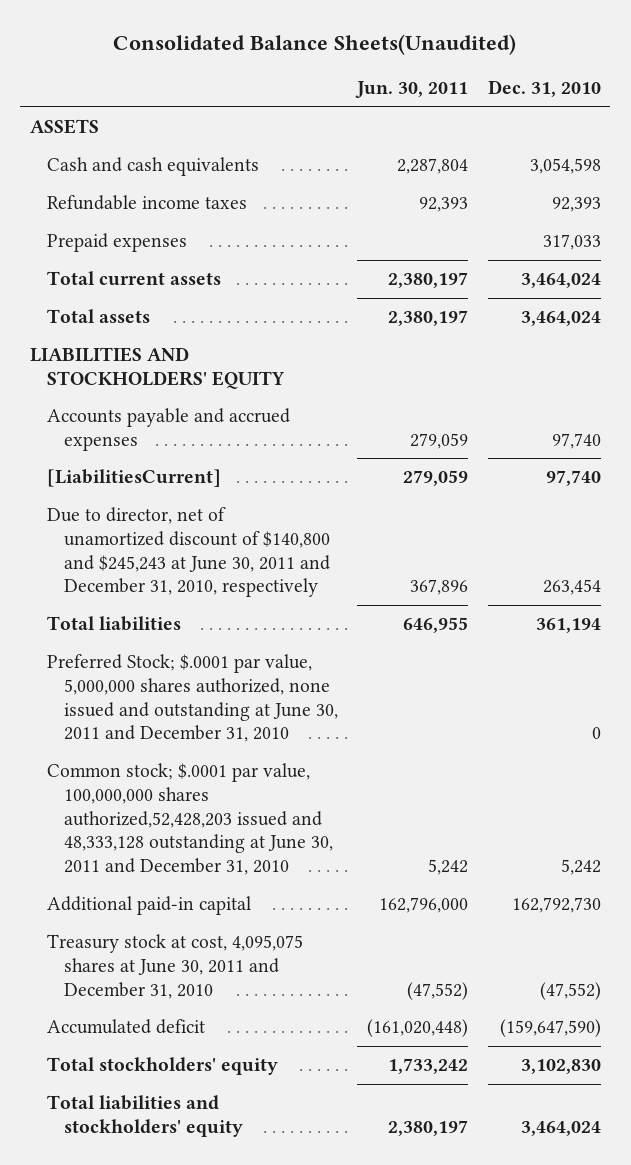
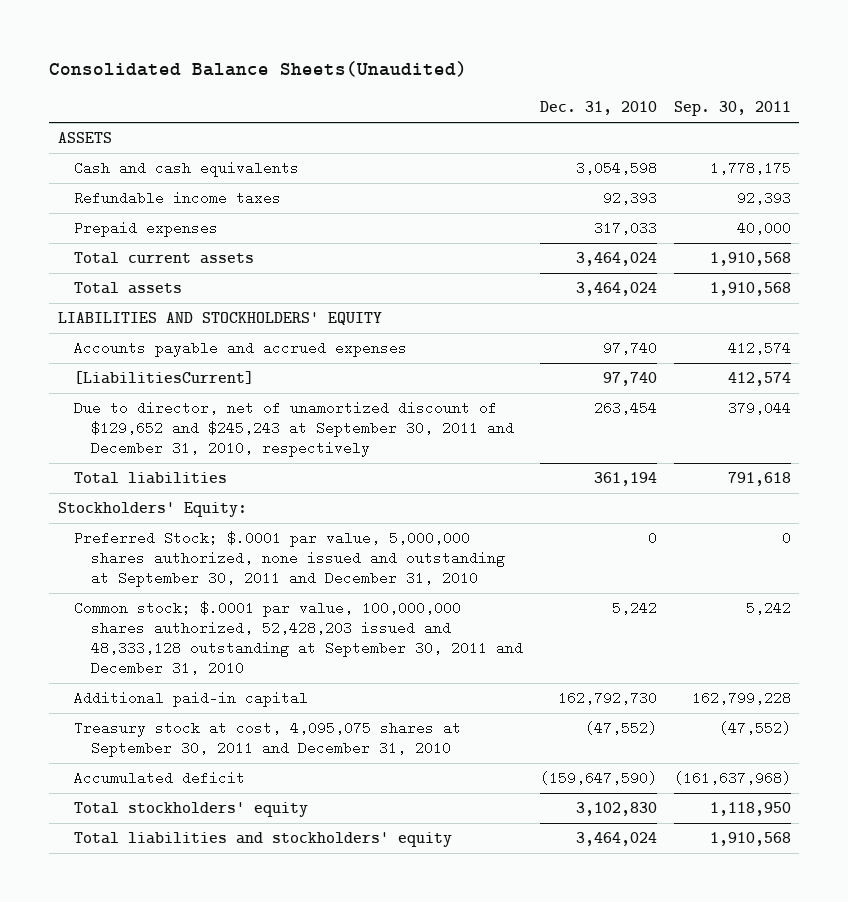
[355,81,469,99] Jun. 30, 2011 -> none
none -> [673,101,791,117] Sep. 30, 2011
[46,507,331,598] Due to director, net of unamortized discount of $140,800 and $245,243 at June 30, 2011 and December 31, 2010, respectively -> [74,401,514,458] Due to director, net of unamortized discount of $129,652 and $245,243 at September 30, 2011 and December 31, 2010, respectively
none -> [57,502,247,518] Stockholders' Equity:
[46,654,339,743] Preferred Stock; $.0001 par value, 5,000,000 shares authorized, none issued and outstanding at June 30, 2011 and December 31, 2010 -> [74,531,505,588] Preferred Stock; $.0001 par value, 5,000,000 shares authorized, none issued and outstanding at September 30, 2011 and December 31, 2010
[46,763,334,876] Common stock; $.0001 par value, 100,000,000 shares authorized,52,428,203 issued and 48,333,128 outstanding at June 30, 2011 and December 31, 2010 -> [74,601,523,676] Common stock; $.0001 par value, 100,000,000 shares authorized, 52,428,203 issued and 48,333,128 outstanding at September 30, 2011 and December 31, 2010
[46,934,303,999] Treasury stock at cost, 4,095,075 shares at June 30, 2011 and December 31, 2010 -> [74,721,462,758] Treasury stock at cost, 4,095,075 shares at September 30, 2011 and December 31, 2010

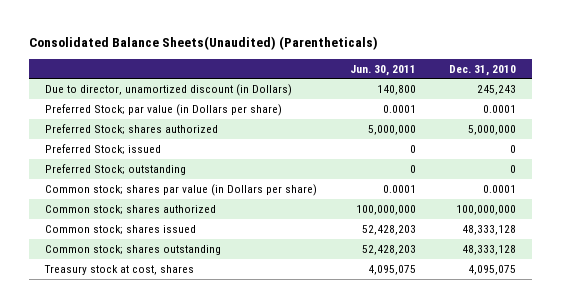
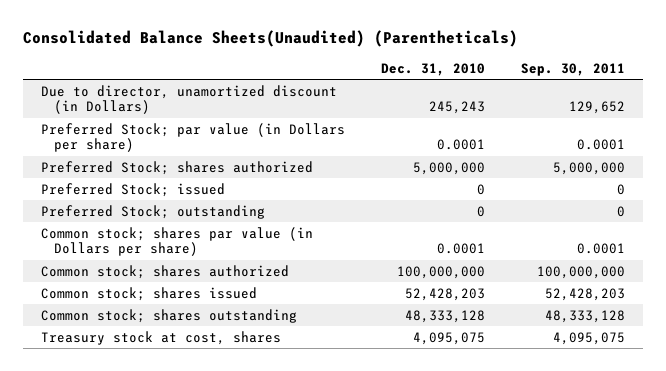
[350,64,417,76] Jun. 30, 2011 -> none
none -> [520,62,625,76] Sep. 30, 2011
[461,224,516,235] 48,333,128 -> [404,287,485,301] 52,428,203

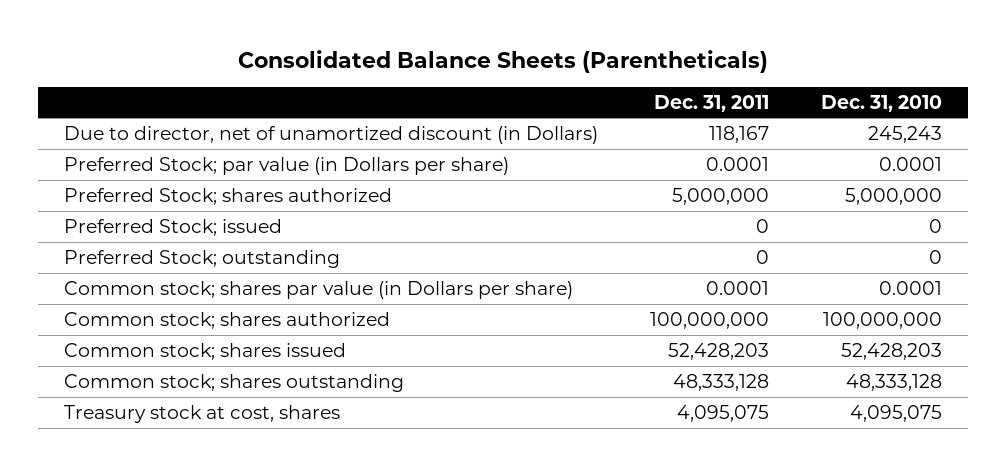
[22,30,518,48] Consolidated Balance Sheets(Unaudited) (Parentheticals) -> [237,49,768,73] Consolidated Balance Sheets (Parentheticals)
[520,62,625,76] Sep. 30, 2011 -> none
none -> [653,94,769,112] Dec. 31, 2011
[40,84,337,115] Due to director, unamortized discount (in Dollars) -> [63,126,598,145] Due to director, net of unamortized discount (in Dollars)

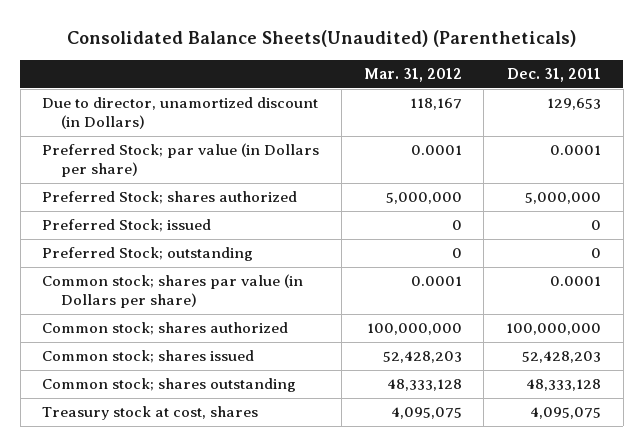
[237,49,768,73] Consolidated Balance Sheets (Parentheticals) -> [66,30,576,48] Consolidated Balance Sheets(Unaudited) (Parentheticals)
[820,94,942,112] Dec. 31, 2010 -> none
none -> [363,68,462,83] Mar. 31, 2012
[63,126,598,145] Due to director, net of unamortized discount (in Dollars) -> [42,97,319,129] Due to director, unamortized discount (in Dollars)
[708,126,769,144] 118,167 -> [546,98,601,111] 129,653

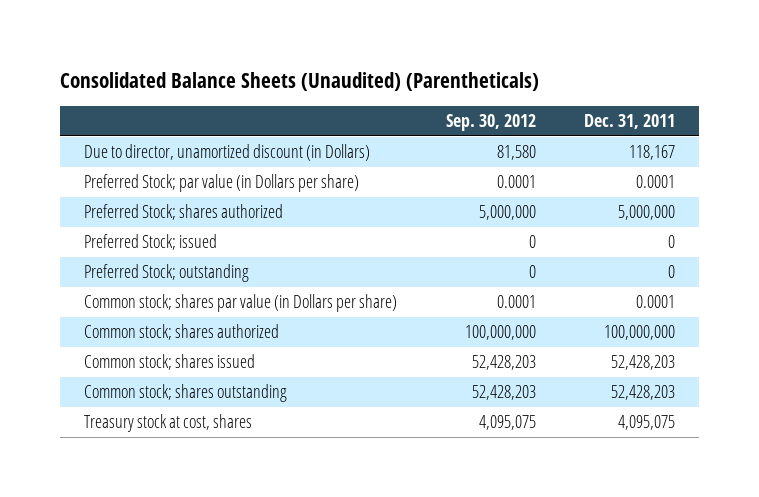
[66,30,576,48] Consolidated Balance Sheets(Unaudited) (Parentheticals) -> [59,71,539,91] Consolidated Balance Sheets (Unaudited) (Parentheticals)
[363,68,462,83] Mar. 31, 2012 -> none
none -> [445,114,536,132] Sep. 30, 2012
[546,98,601,111] 129,653 -> [629,145,676,161] 118,167
[525,379,601,392] 48,333,128 -> [611,385,676,401] 52,428,203

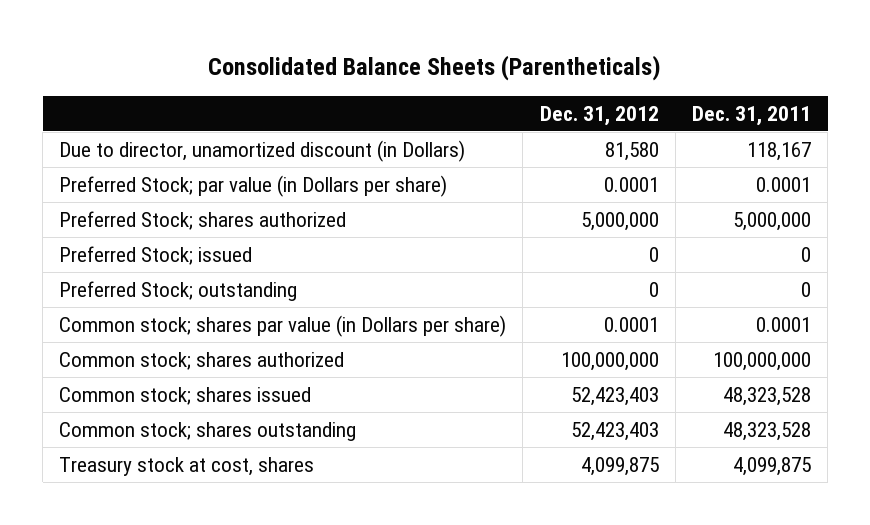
[59,71,539,91] Consolidated Balance Sheets (Unaudited) (Parentheticals) -> [208,55,662,82] Consolidated Balance Sheets (Parentheticals)
[445,114,536,132] Sep. 30, 2012 -> none
none -> [539,105,659,126] Dec. 31, 2012
[611,355,676,371] 52,428,203 -> [723,386,812,406] 48,323,528
[611,385,676,401] 52,428,203 -> [723,421,812,441] 48,323,528
[618,415,676,431] 4,095,075 -> [733,456,812,476] 4,099,875

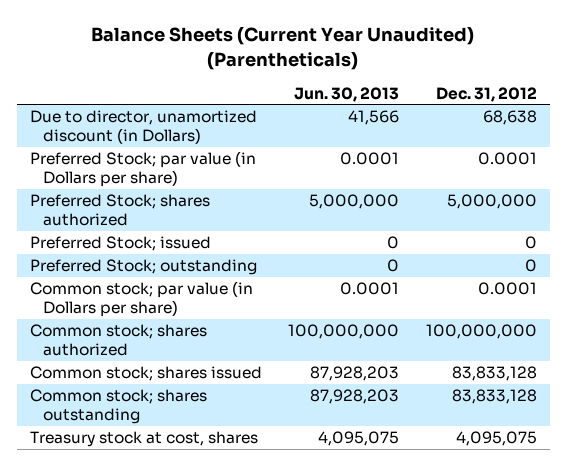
[208,55,662,82] Consolidated Balance Sheets (Parentheticals) -> [91,27,475,70] Balance Sheets (Current Year Unaudited) (Parentheticals)
[692,105,812,126] Dec. 31, 2011 -> none
none -> [294,86,400,102] Jun. 30, 2013
[604,141,659,161] 81,580 -> [482,110,537,126] 68,638
[59,314,507,337] Common stock; shares par value (in Dollars per share) -> [30,281,254,317] Common stock; par value (in Dollars per share)
[570,386,659,406] 52,423,403 -> [451,366,537,382] 83,833,128
[570,421,659,441] 52,423,403 -> [451,389,537,405] 83,833,128
[580,456,659,476] 4,099,875 -> [455,431,537,447] 4,095,075

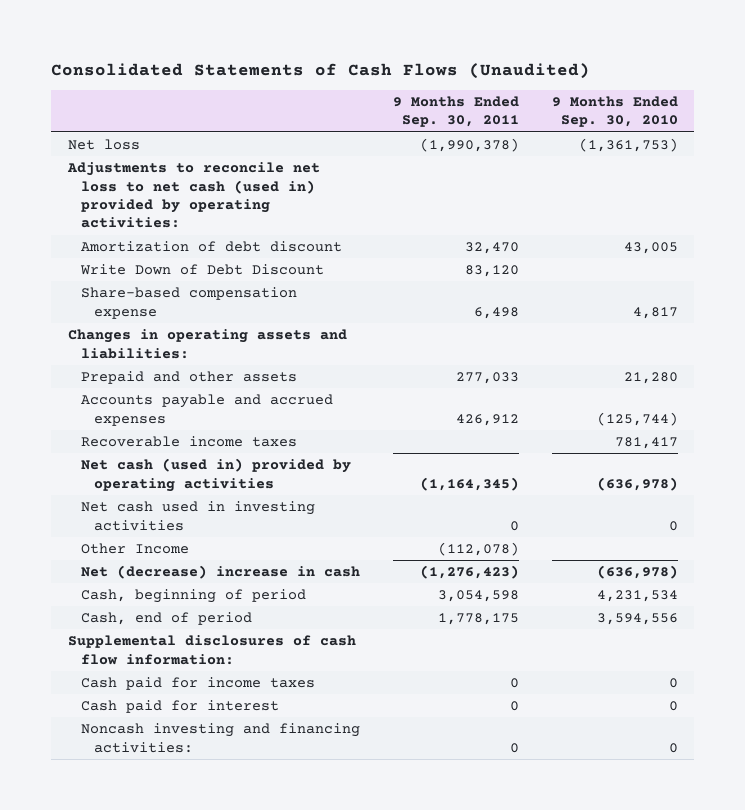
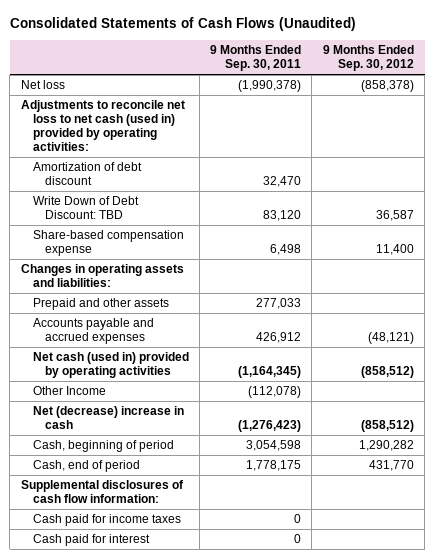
[551,95,678,128] 9 Months Ended Sep. 30, 2010 -> none
none -> [322,45,414,72] 9 Months Ended Sep. 30, 2012
[80,264,325,276] Write Down of Debt Discount -> [32,196,139,219] Write Down of Debt Discount: TBD
[81,436,298,448] Recoverable income taxes -> none
[81,501,316,531] Net cash used in investing activities -> none
[81,723,361,753] Noncash investing and financing activities: -> none

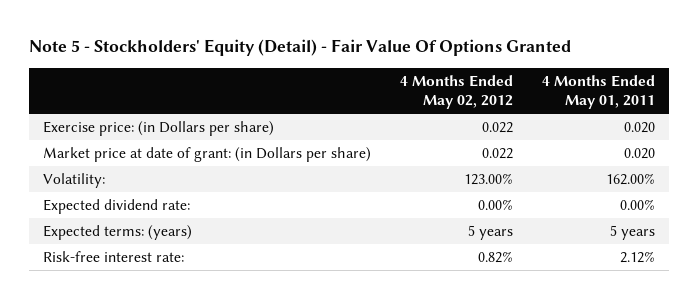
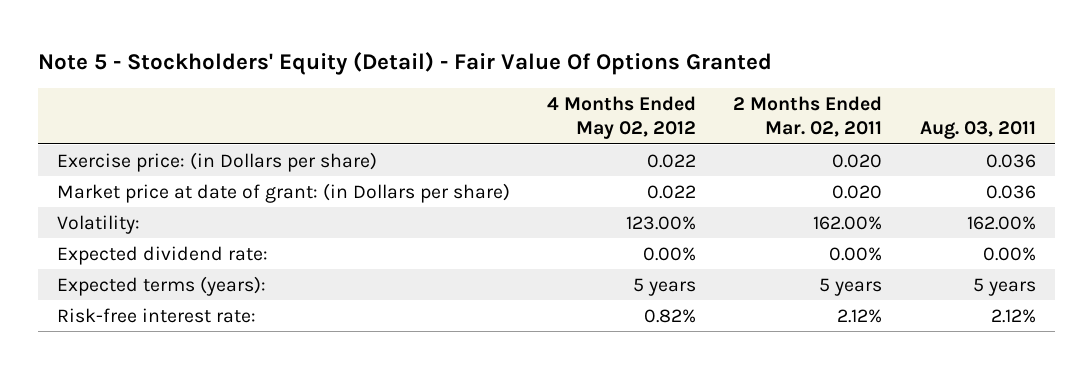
[542,74,656,110] 4 Months Ended May 01, 2011 -> none
none -> [733,96,883,138] 2 Months Ended Mar. 02, 2011
none -> [919,121,1036,140] Aug. 03, 2011
[43,225,193,241] Expected terms: (years) -> [56,275,266,296] Expected terms (years):

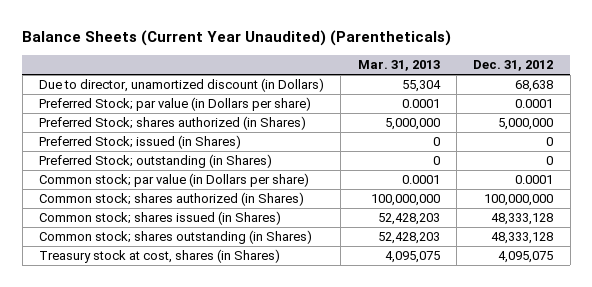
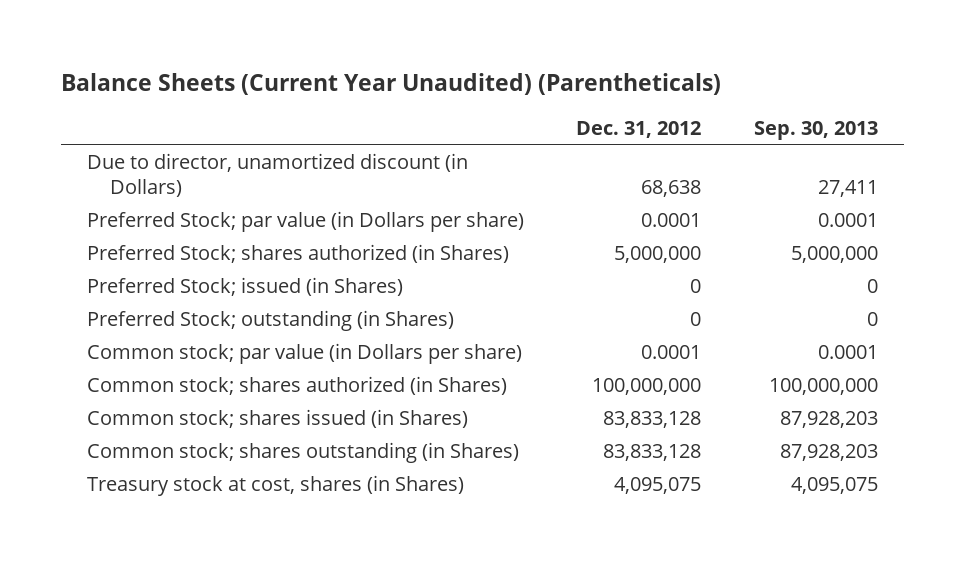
[357,60,440,72] Mar. 31, 2013 -> none
none -> [753,120,878,140] Sep. 30, 2013
[491,213,554,226] 48,333,128 -> [603,410,702,428] 83,833,128
[491,232,554,245] 48,333,128 -> [603,443,702,461] 83,833,128

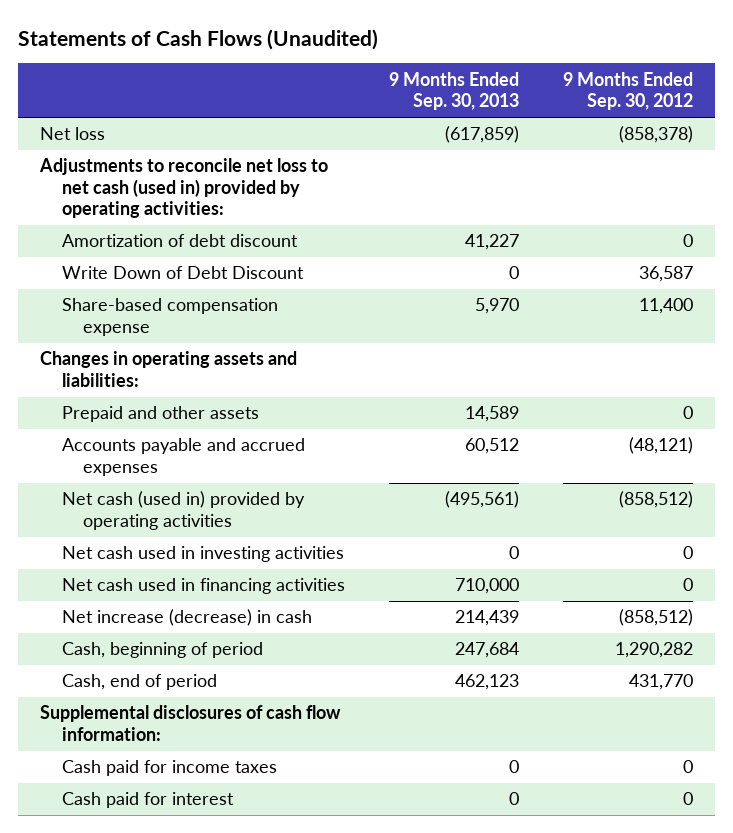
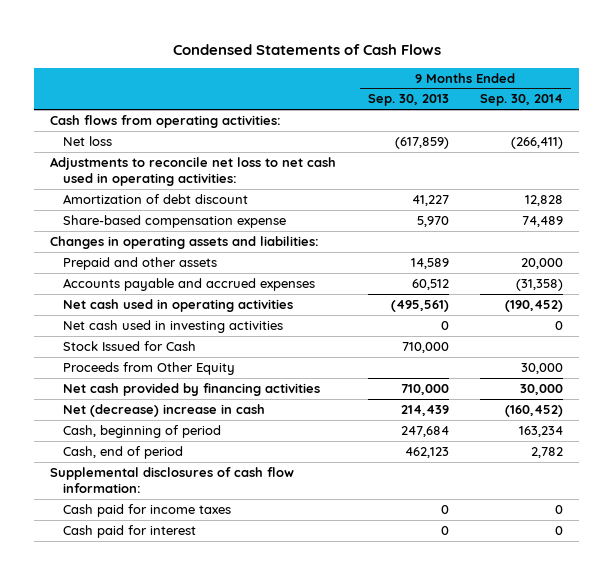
[18,28,379,50] Statements of Cash Flows (Unaudited) -> [172,43,441,55] Condensed Statements of Cash Flows
[562,71,693,111] 9 Months Ended Sep. 30, 2012 -> none
none -> [480,94,564,107] Sep. 30, 2014
none -> [50,115,282,129] Cash flows from operating activities:
[39,158,329,219] Adjustments to reconcile net loss to net cash (used in) provided by operating activities: -> [50,157,337,187] Adjustments to reconcile net loss to net cash used in operating activities:
[61,266,304,280] Write Down of Debt Discount -> none
[61,491,305,530] Net cash (used in) provided by operating activities -> [62,299,293,313] Net cash used in operating activities
none -> [62,341,196,352] Stock Issued for Cash
none -> [62,362,235,376] Proceeds from Other Equity
[61,578,345,595] Net cash used in financing activities -> [62,383,320,397] Net cash provided by financing activities
[61,609,312,627] Net increase (decrease) in cash -> [62,404,265,418] Net (decrease) increase in cash

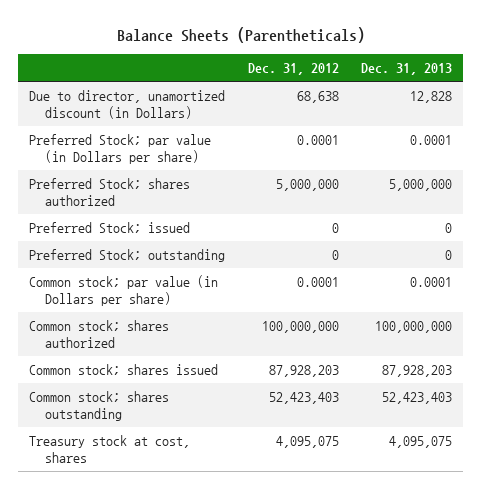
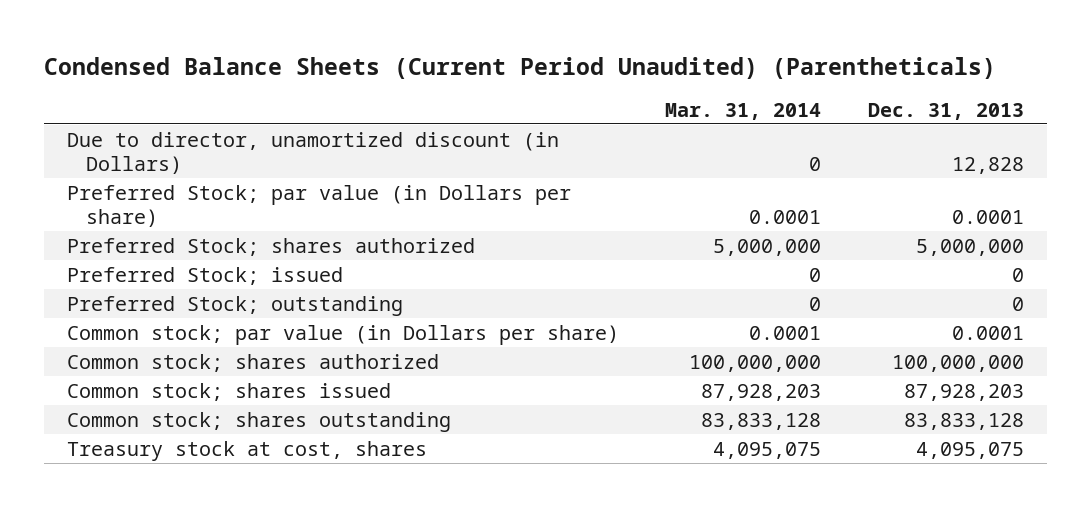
[116,26,365,43] Balance Sheets (Parentheticals) -> [43,56,996,79] Condensed Balance Sheets (Current Period Unaudited) (Parentheticals)
[247,63,339,76] Dec. 31, 2012 -> none
none -> [665,102,822,120] Mar. 31, 2014
[381,392,452,405] 52,423,403 -> [904,412,1025,430] 83,833,128

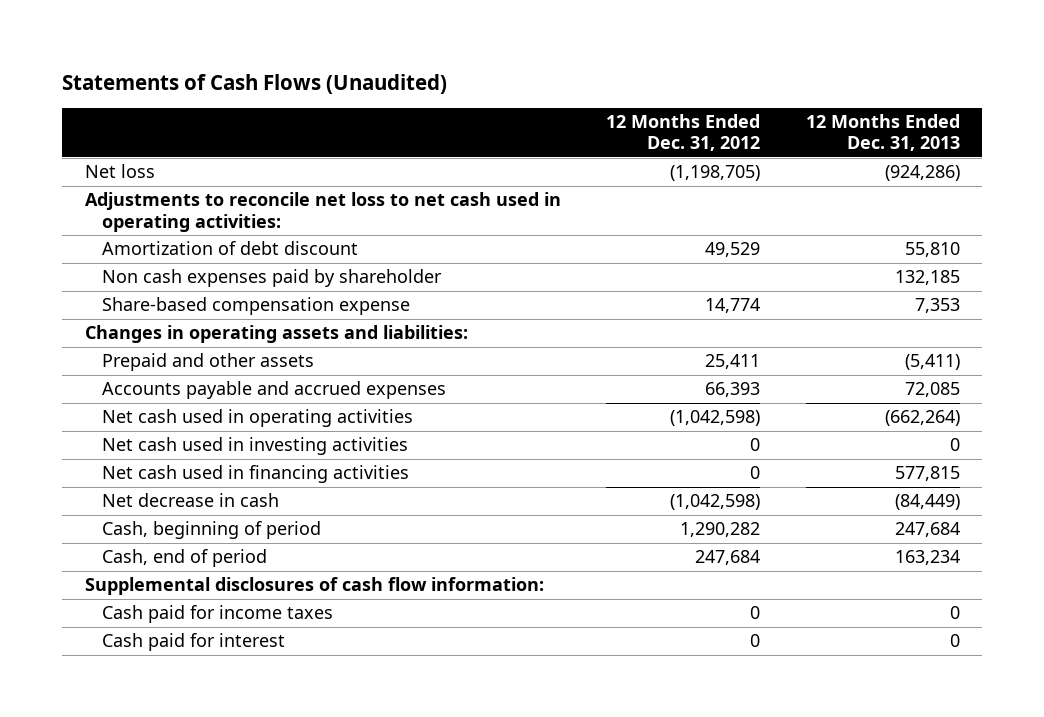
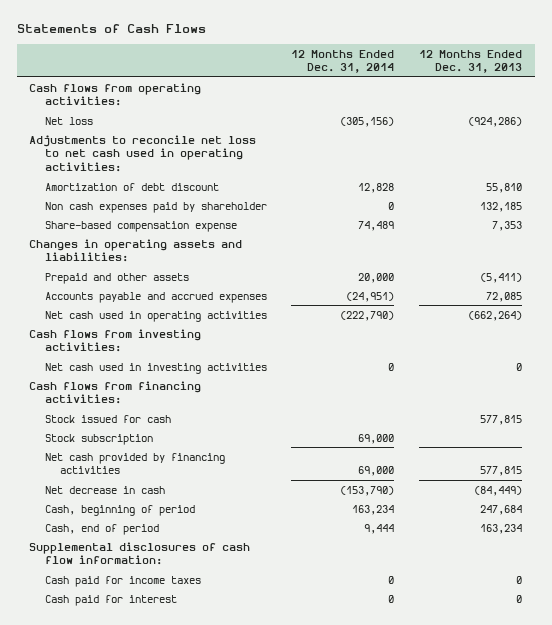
[61,73,447,94] Statements of Cash Flows (Unaudited) -> [17,24,207,34] Statements of Cash Flows
[606,113,761,152] 12 Months Ended Dec. 31, 2012 -> none
none -> [291,49,395,74] 12 Months Ended Dec. 31, 2014
none -> [29,82,202,107] Cash flows from operating activities:
none -> [29,328,202,353] Cash flows from investing activities:
none -> [29,380,202,405] Cash flows from financing activities:
none -> [44,414,171,423] Stock issued for cash
none -> [44,433,153,445] Stock subscription
[101,465,409,484] Net cash used in financing activities -> [44,452,225,475] Net cash provided by financing activities

